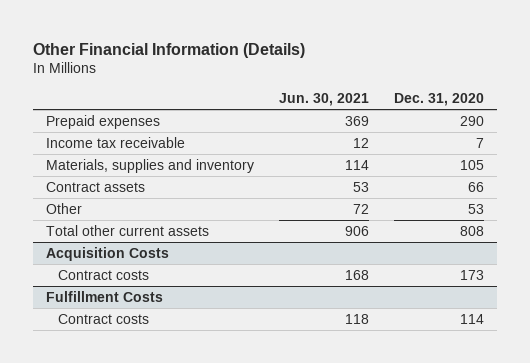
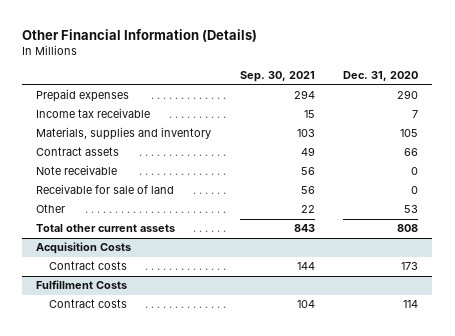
[278,93,369,107] Jun. 30, 2021 -> none
none -> [239,71,315,83] Sep. 30, 2021
none -> [36,165,118,176] Note receivable
none -> [36,184,175,195] Receivable for sale of land

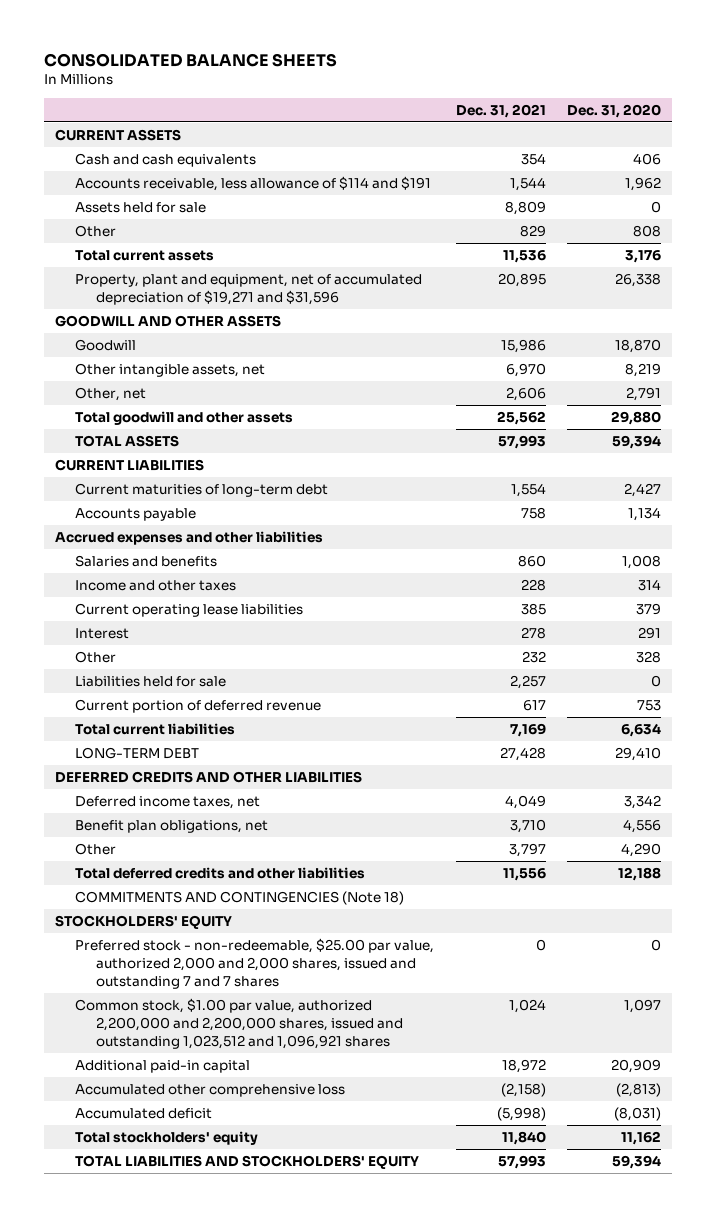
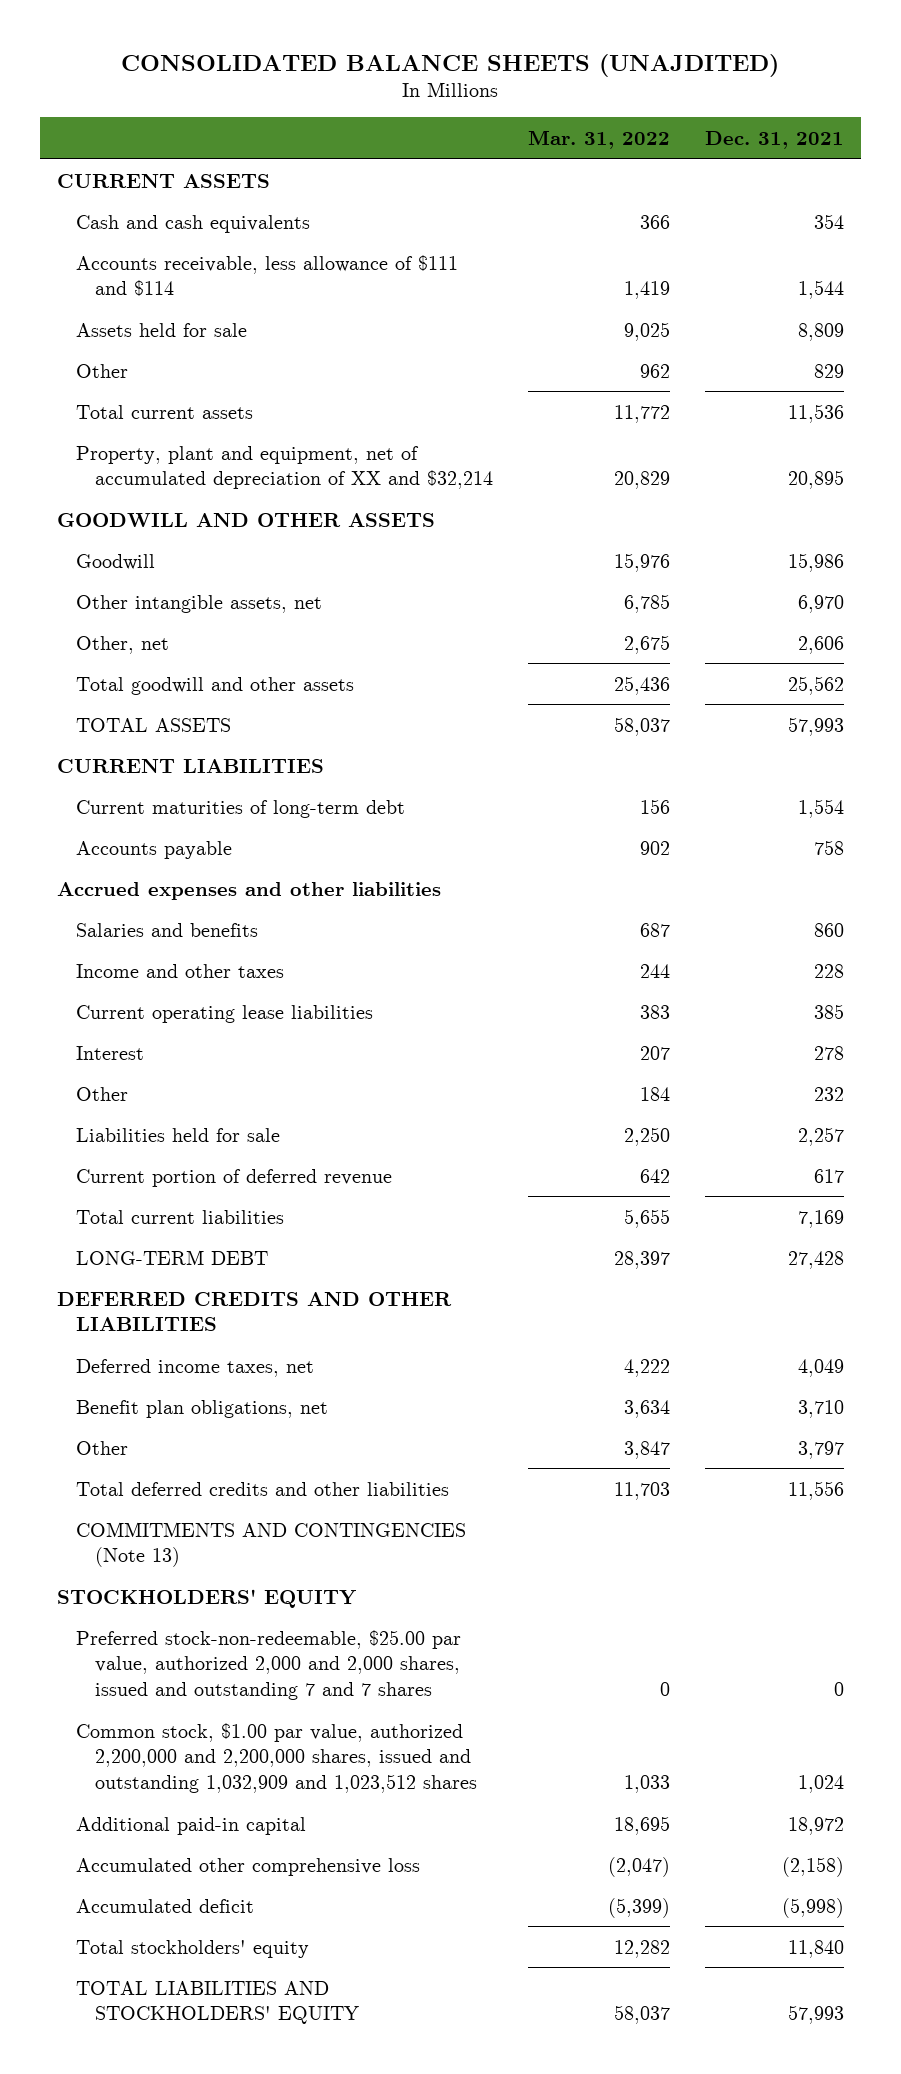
[44,52,338,67] CONSOLIDATED BALANCE SHEETS -> [121,53,780,77] CONSOLIDATED BALANCE SHEETS (UNAJDITED)
[566,103,661,118] Dec. 31, 2020 -> none
none -> [527,129,670,149] Mar. 31, 2022
[75,176,432,192] Accounts receivable, less allowance of $114 and $191 -> [76,254,459,297] Accounts receivable, less allowance of $111 and $114
[75,274,423,305] Property, plant and equipment, net of accumulated depreciation of $19,271 and $31,596 -> [76,445,494,490] Property, plant and equipment, net of accumulated depreciation of XX and $32,214
[75,891,405,906] COMMITMENTS AND CONTINGENCIES (Note 18) -> [76,1521,467,1568] COMMITMENTS AND CONTINGENCIES (Note 13)
[75,938,435,989] Preferred stock - non-redeemable, $25.00 par value, authorized 2,000 and 2,000 shares, issued and outstanding 7 and 7 shares -> [76,1629,462,1701] Preferred stock-non-redeemable, $25.00 par value, authorized 2,000 and 2,000 shares, issued and outstanding 7 and 7 shares
[75,998,404,1049] Common stock, $1.00 par value, authorized 2,200,000 and 2,200,000 shares, issued and outstanding 1,023,512 and 1,096,921 shares -> [76,1722,478,1794] Common stock, $1.00 par value, authorized 2,200,000 and 2,200,000 shares, issued and outstanding 1,032,909 and 1,023,512 shares

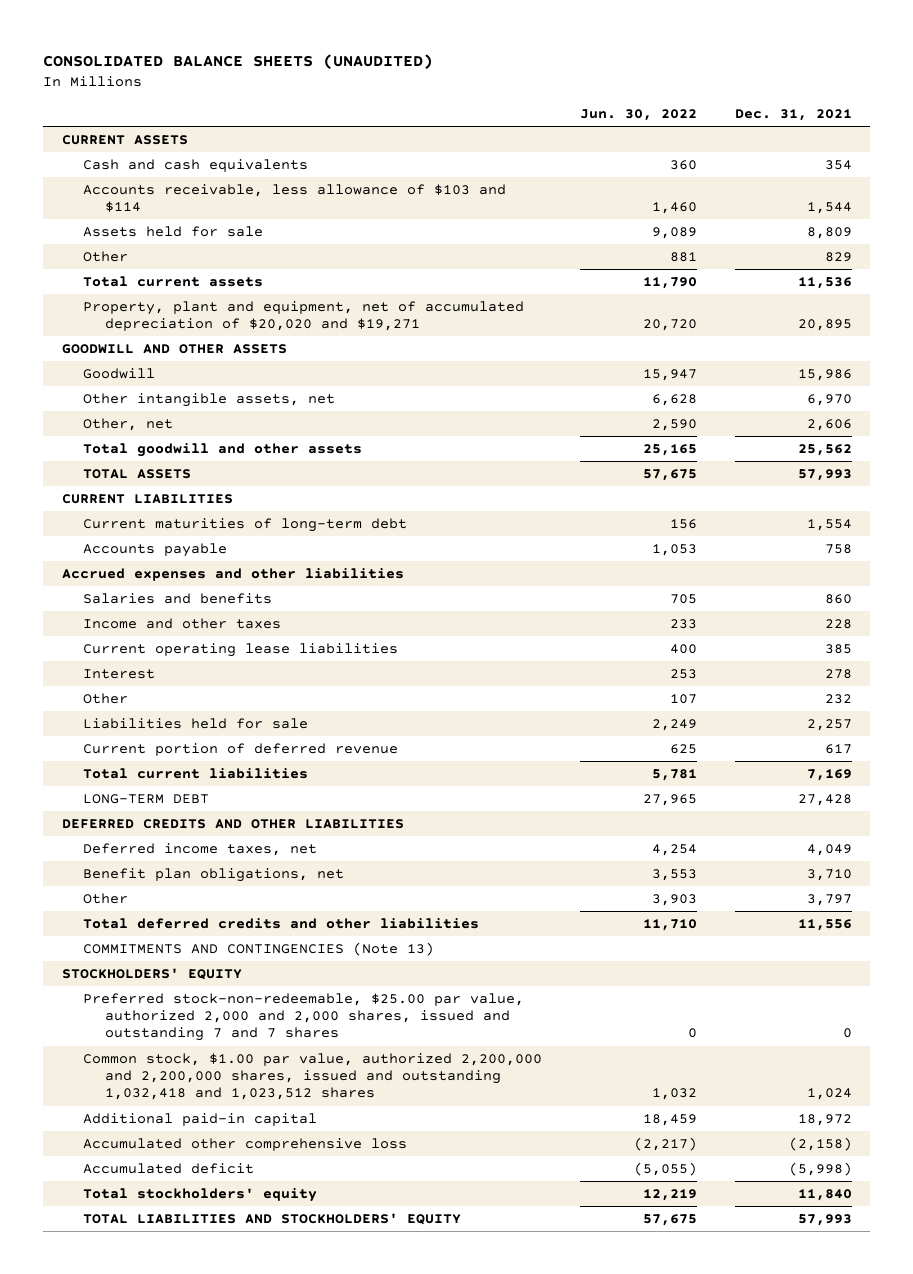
[121,53,780,77] CONSOLIDATED BALANCE SHEETS (UNAJDITED) -> [42,53,433,69] CONSOLIDATED BALANCE SHEETS (UNAUDITED)
[527,129,670,149] Mar. 31, 2022 -> none
none -> [579,109,697,122] Jun. 30, 2022
[76,254,459,297] Accounts receivable, less allowance of $111 and $114 -> [83,183,507,213] Accounts receivable, less allowance of $103 and $114
[76,445,494,490] Property, plant and equipment, net of accumulated depreciation of XX and $32,214 -> [83,300,525,332] Property, plant and equipment, net of accumulated depreciation of $20,020 and $19,271
[76,1722,478,1794] Common stock, $1.00 par value, authorized 2,200,000 and 2,200,000 shares, issued and outstanding 1,032,909 and 1,023,512 shares -> [83,1052,543,1101] Common stock, $1.00 par value, authorized 2,200,000 and 2,200,000 shares, issued and outstanding 1,032,418 and 1,023,512 shares

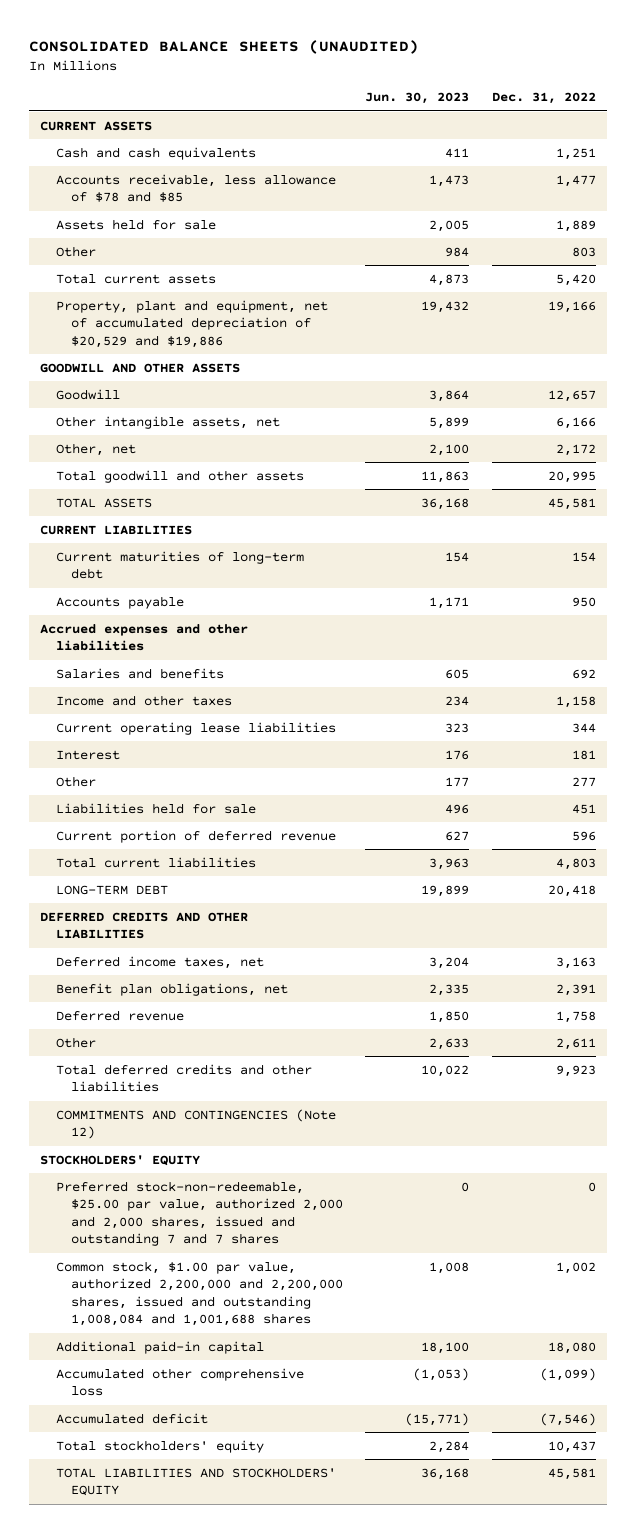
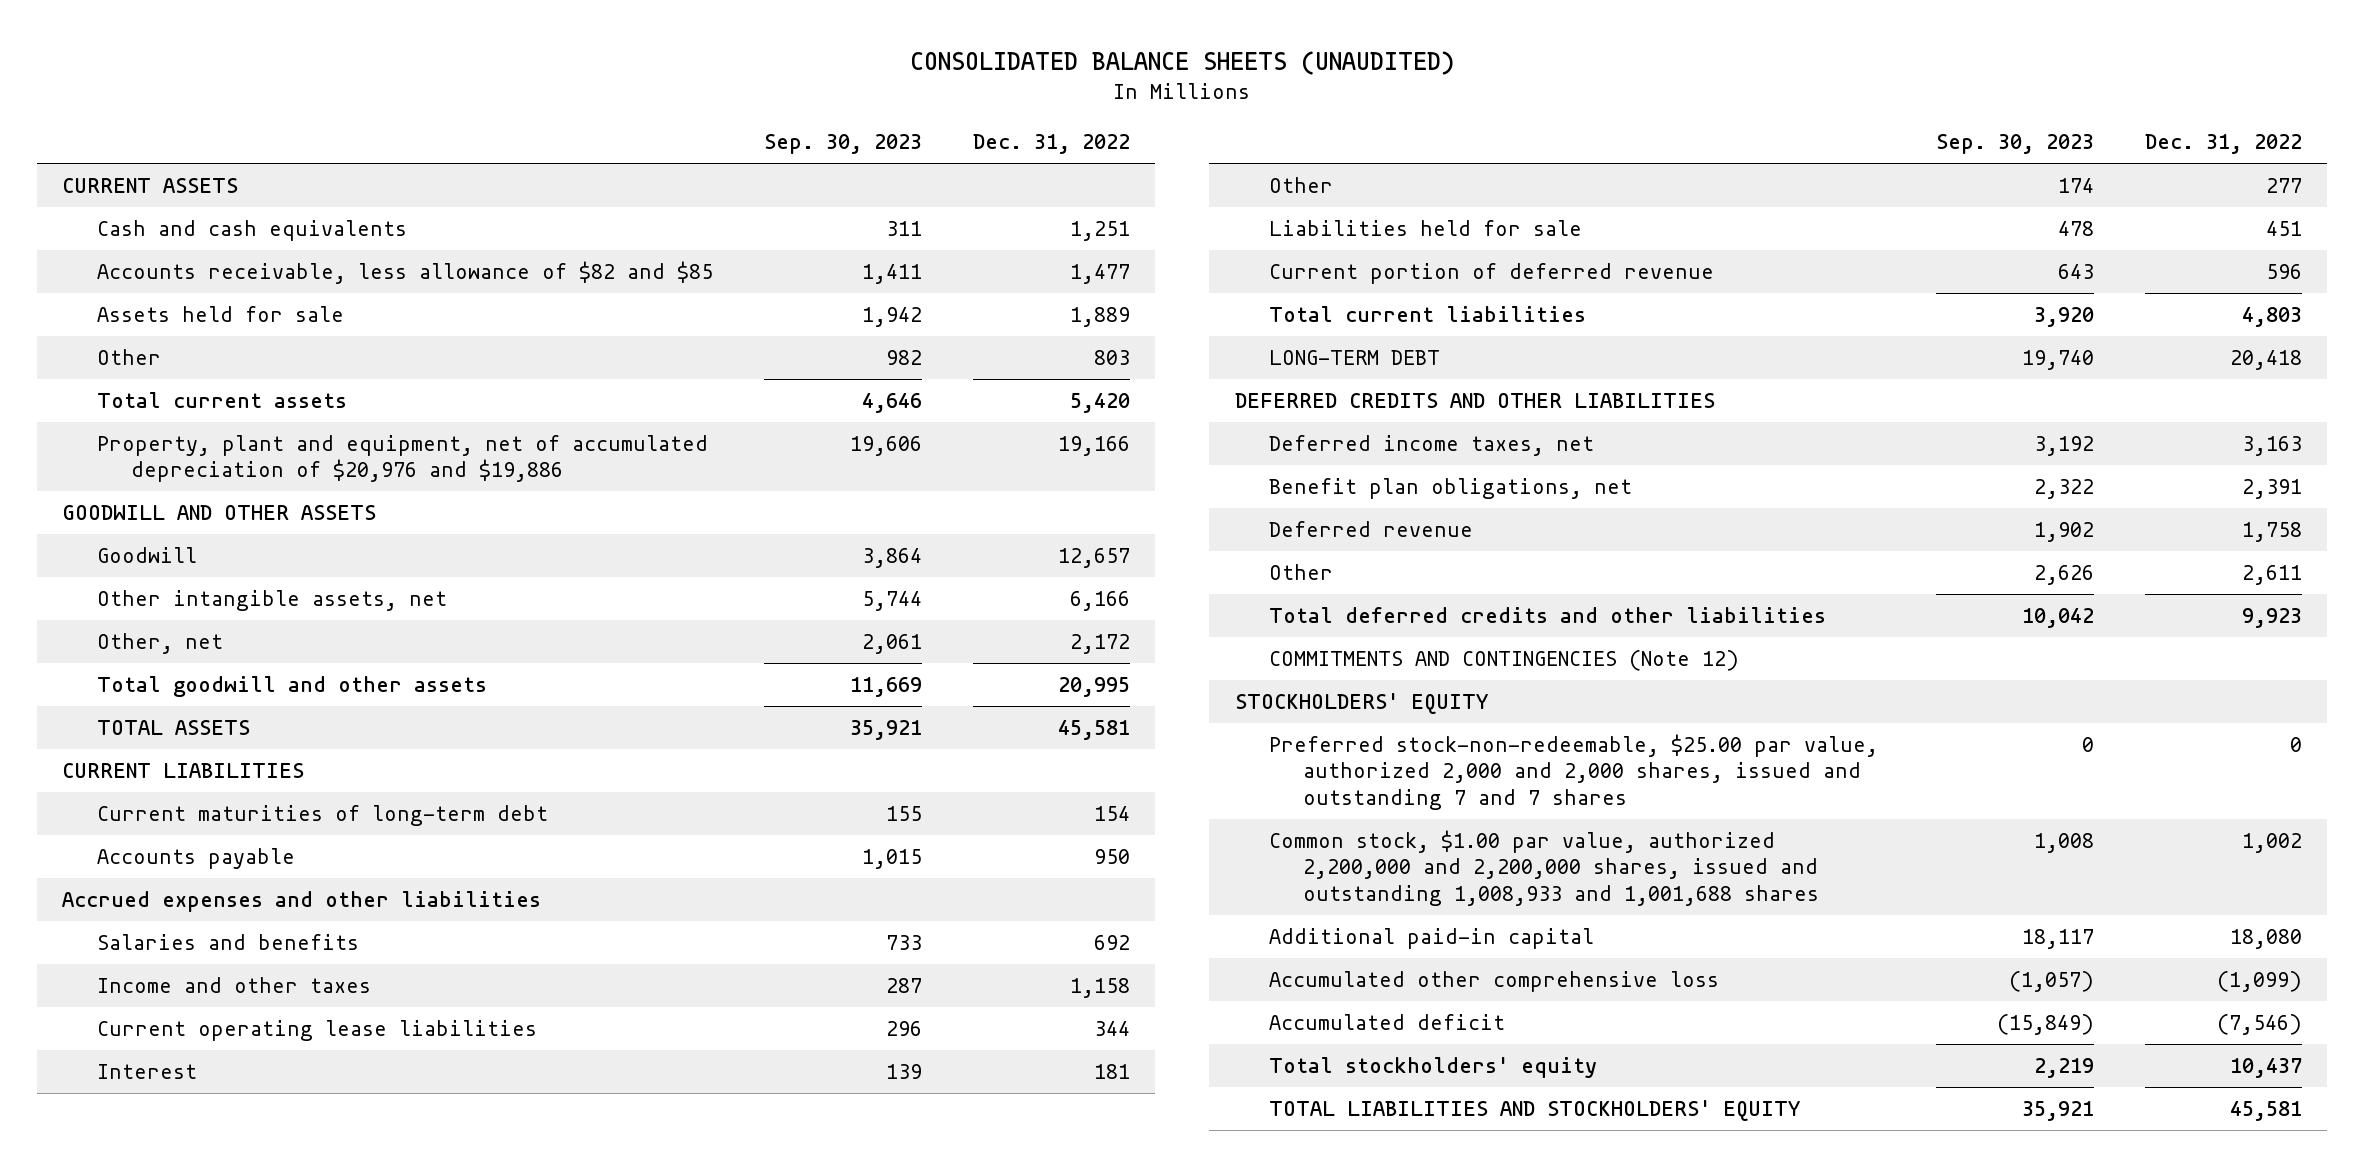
[365,92,470,105] Jun. 30, 2023 -> none
none -> [763,134,922,155] Sep. 30, 2023
[55,173,336,203] Accounts receivable, less allowance of $78 and $85 -> [96,260,713,284] Accounts receivable, less allowance of $82 and $85
[55,299,328,348] Property, plant and equipment, net of accumulated depreciation of $20,529 and $19,886 -> [96,434,708,483] Property, plant and equipment, net of accumulated depreciation of $20,976 and $19,886
[55,1260,344,1327] Common stock, $1.00 par value, authorized 2,200,000 and 2,200,000 shares, issued and outstanding 1,008,084 and 1,001,688 shares -> [1268,829,1819,907] Common stock, $1.00 par value, authorized 2,200,000 and 2,200,000 shares, issued and outstanding 1,008,933 and 1,001,688 shares

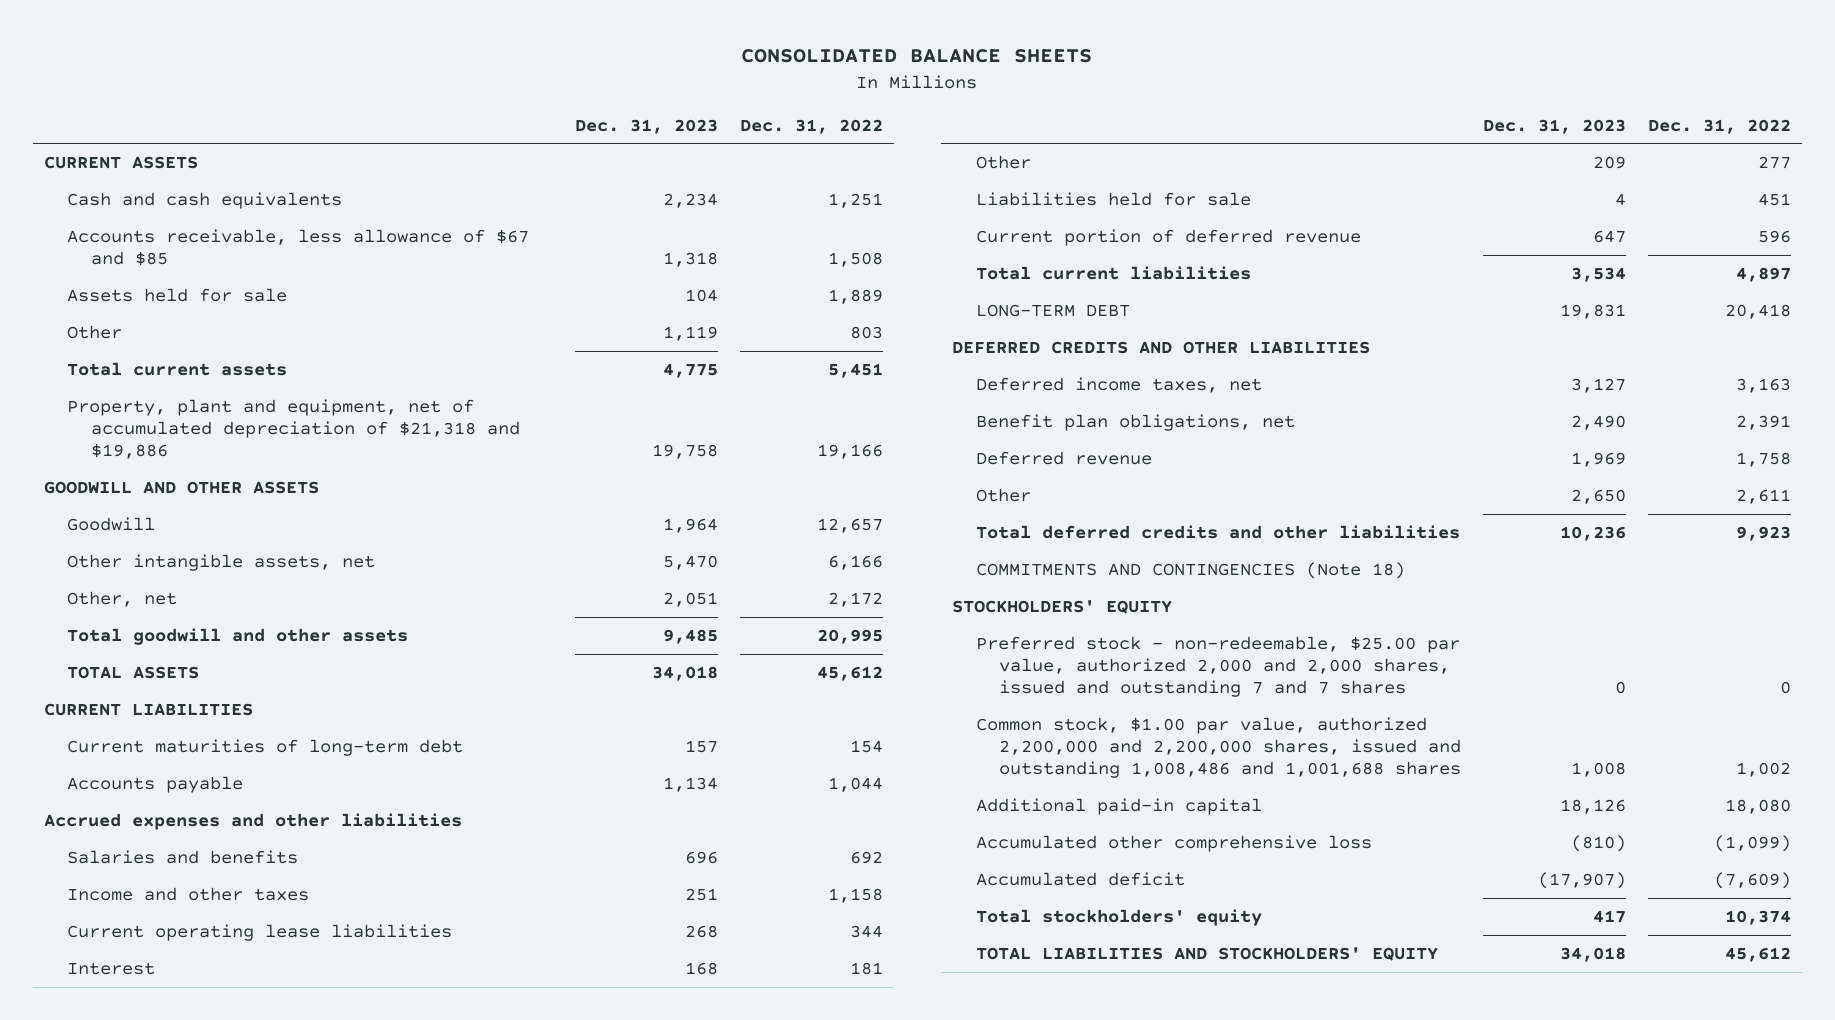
[910,51,1455,76] CONSOLIDATED BALANCE SHEETS (UNAUDITED) -> [741,49,1093,64] CONSOLIDATED BALANCE SHEETS
[763,134,922,155] Sep. 30, 2023 -> none
none -> [574,118,718,134] Dec. 31, 2023
[96,260,713,284] Accounts receivable, less allowance of $82 and $85 -> [67,228,530,267] Accounts receivable, less allowance of $67 and $85
[1069,263,1130,284] 1,477 -> [827,252,883,268] 1,508
[1069,392,1130,413] 5,420 -> [827,362,883,378] 5,451
[96,434,708,483] Property, plant and equipment, net of accumulated depreciation of $20,976 and $19,886 -> [67,398,520,460] Property, plant and equipment, net of accumulated depreciation of $21,318 and $19,886
[1057,719,1130,740] 45,581 -> [816,665,883,681] 45,612
[1093,848,1130,864] 950 -> [827,776,883,792] 1,044
[2241,306,2302,327] 4,803 -> [1736,266,1792,282] 4,897
[1268,649,1739,671] COMMITMENTS AND CONTINGENCIES (Note 12) -> [975,561,1405,579] COMMITMENTS AND CONTINGENCIES (Note 18)
[1268,733,1878,811] Preferred stock-non-redeemable, $25.00 par value, authorized 2,000 and 2,000 shares, issued and outstanding 7 and 7 shares -> [975,635,1460,698] Preferred stock - non-redeemable, $25.00 par value, authorized 2,000 and 2,000 shares, issued and outstanding 7 and 7 shares
[1268,829,1819,907] Common stock, $1.00 par value, authorized 2,200,000 and 2,200,000 shares, issued and outstanding 1,008,933 and 1,001,688 shares -> [975,716,1462,779] Common stock, $1.00 par value, authorized 2,200,000 and 2,200,000 shares, issued and outstanding 1,008,486 and 1,001,688 shares
[2216,1013,2302,1035] (7,546) -> [1714,871,1792,889] (7,609)
[2229,1057,2302,1078] 10,437 -> [1725,909,1792,925] 10,374
[2229,1100,2302,1121] 45,581 -> [1725,946,1792,962] 45,612

